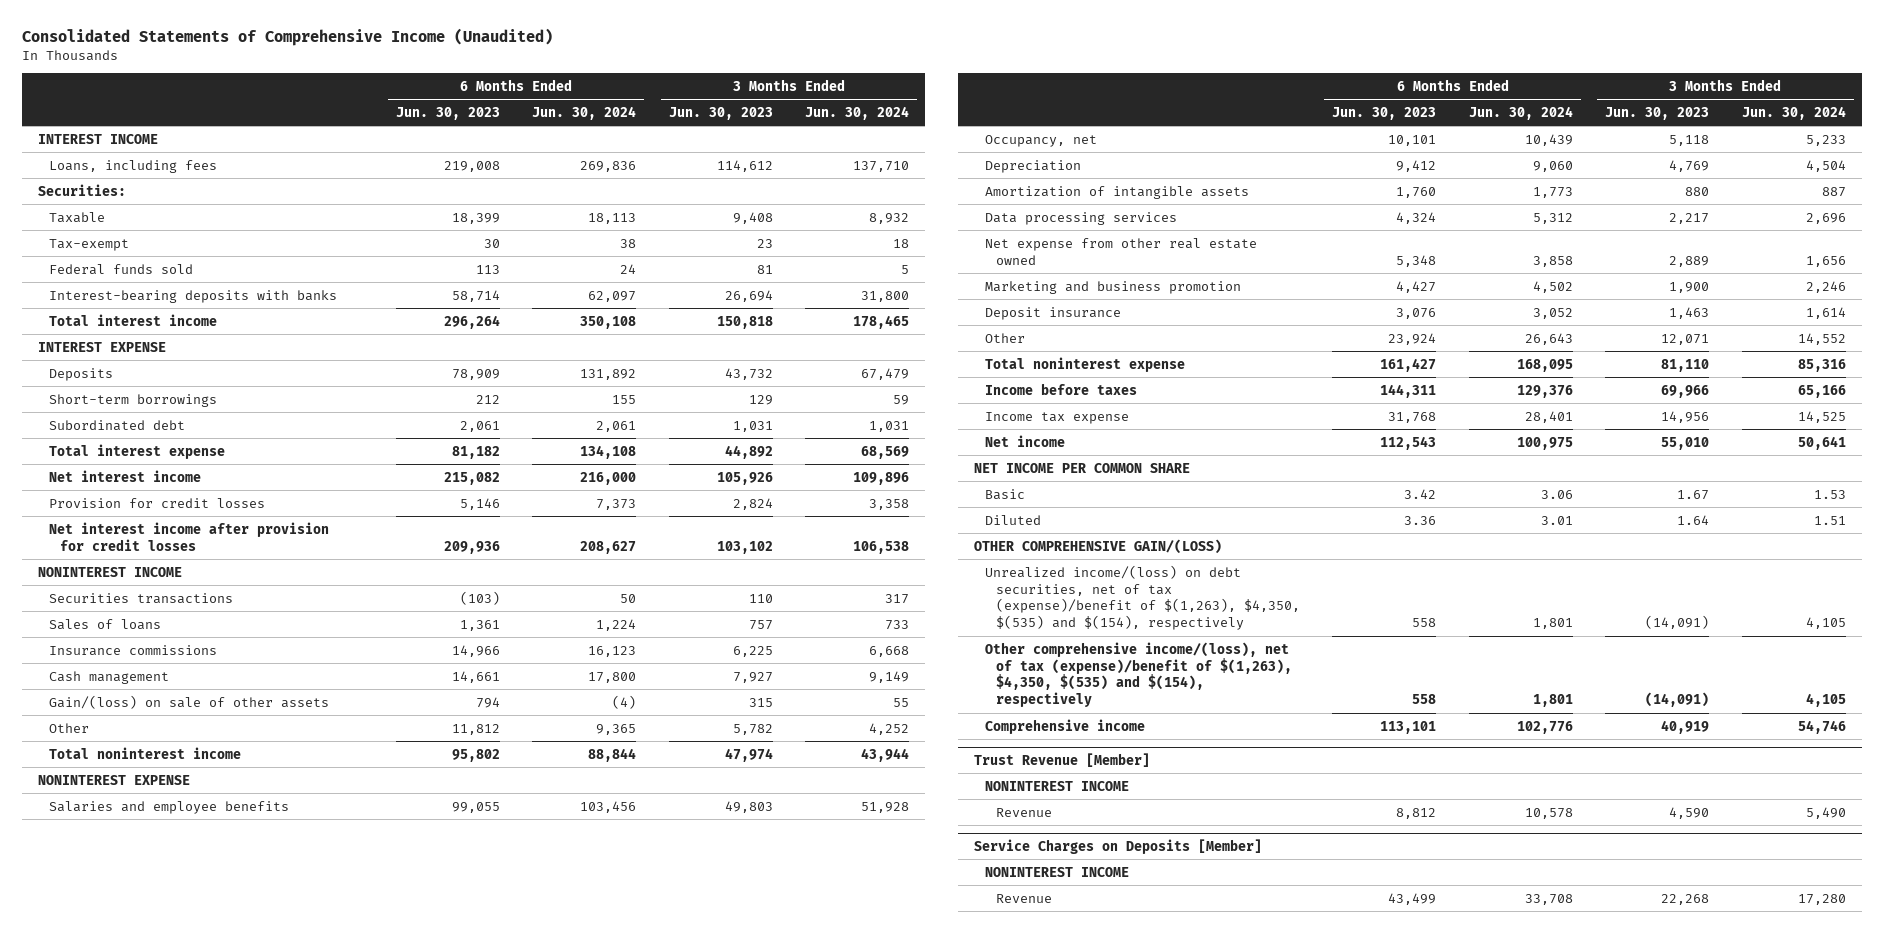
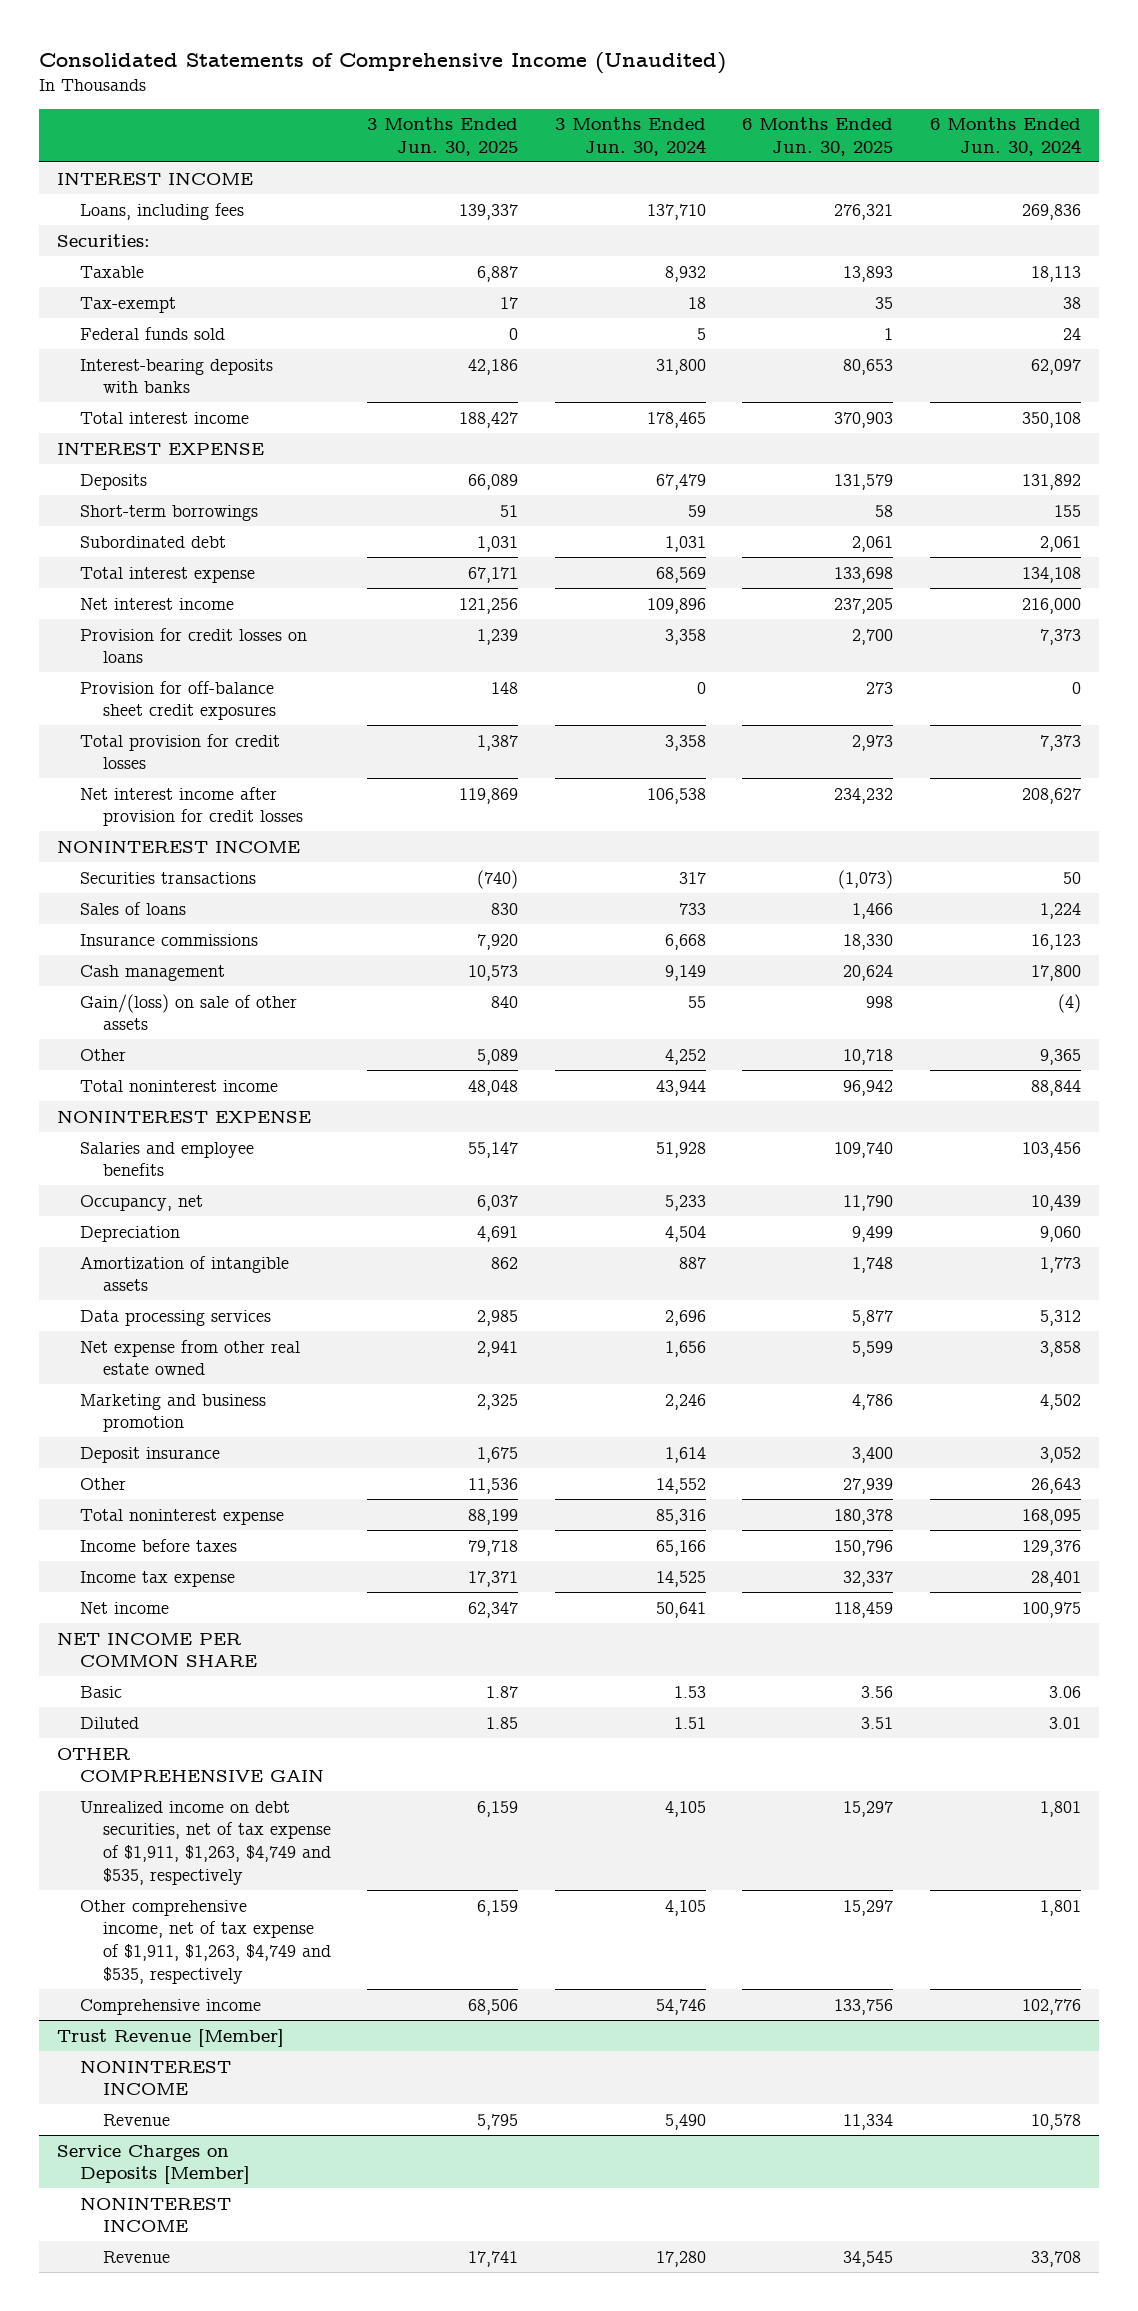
[395,106,500,120] Jun. 30, 2023 -> none
[668,106,773,120] Jun. 30, 2023 -> none
none -> [367,117,519,156] 3 Months Ended Jun. 30, 2025
none -> [742,117,894,156] 6 Months Ended Jun. 30, 2025
[48,497,265,508] Provision for credit losses -> [79,627,307,664] Provision for credit losses on loans
none -> [79,680,276,721] Provision for off-balance sheet credit exposures
none -> [79,733,280,770] Total provision for credit losses
[974,538,1223,554] OTHER COMPREHENSIVE GAIN/(LOSS) -> [57,1747,324,1783] OTHER COMPREHENSIVE GAIN
[985,564,1300,631] Unrealized income/(loss) on debt securities, net of tax (expense)/benefit of $(1,263), $4,350, $(535) and $(154), respectively -> [79,1800,331,1885] Unrealized income on debt securities, net of tax expense of $1,911, $1,263, $4,749 and $535, respectively
[985,641,1292,708] Other comprehensive income/(loss), net of tax (expense)/benefit of $(1,263), $4,350, $(535) and $(154), respectively -> [79,1899,331,1984] Other comprehensive income, net of tax expense of $1,911, $1,263, $4,749 and $535, respectively

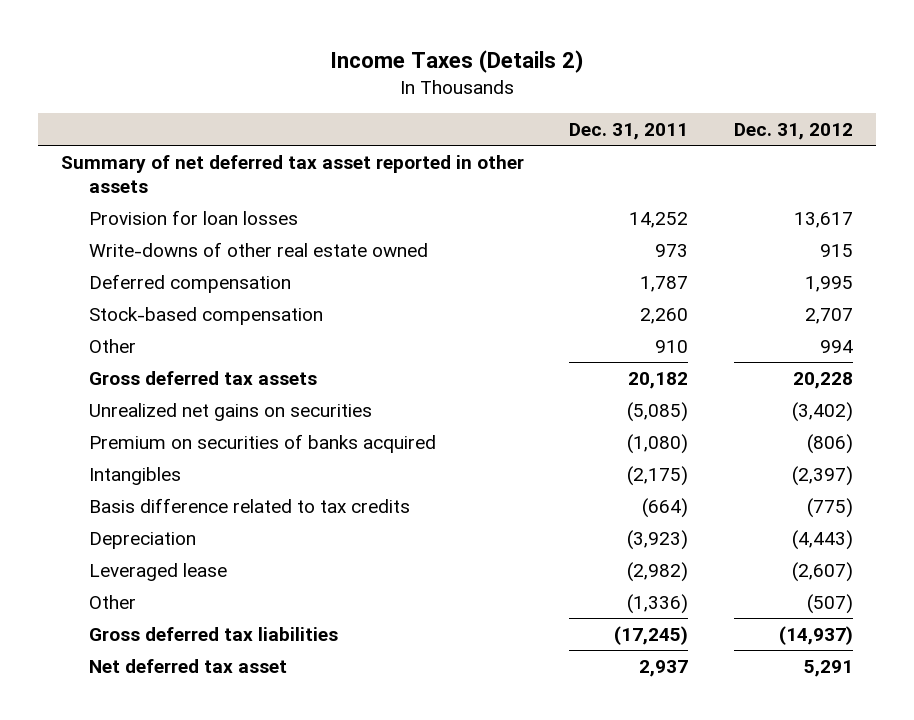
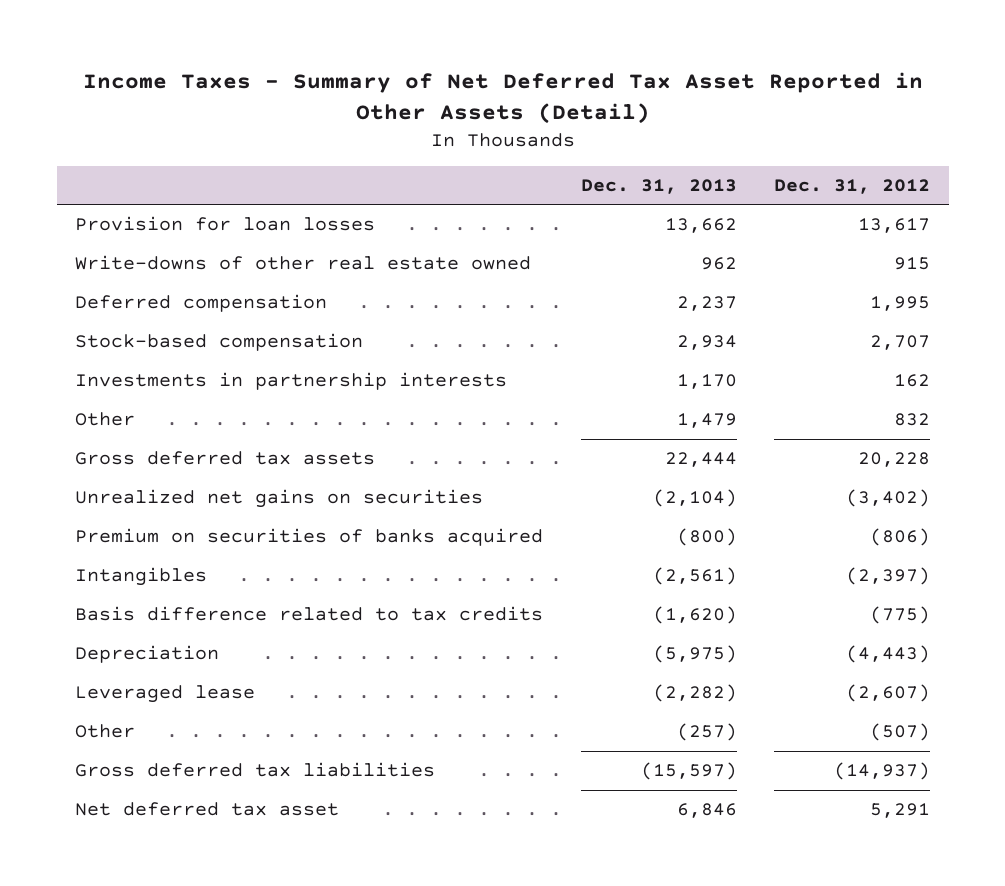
[329,50,584,74] Income Taxes (Details 2) -> [82,71,923,124] Income Taxes - Summary of Net Deferred Tax Asset Reported in Other Assets (Detail)
[569,122,689,140] Dec. 31, 2011 -> none
none -> [580,178,737,194] Dec. 31, 2013
[61,154,525,193] Summary of net deferred tax asset reported in other assets -> none
none -> [75,372,508,391] Investments in partnership interests
[819,339,853,353] 994 -> [893,413,930,427] 832

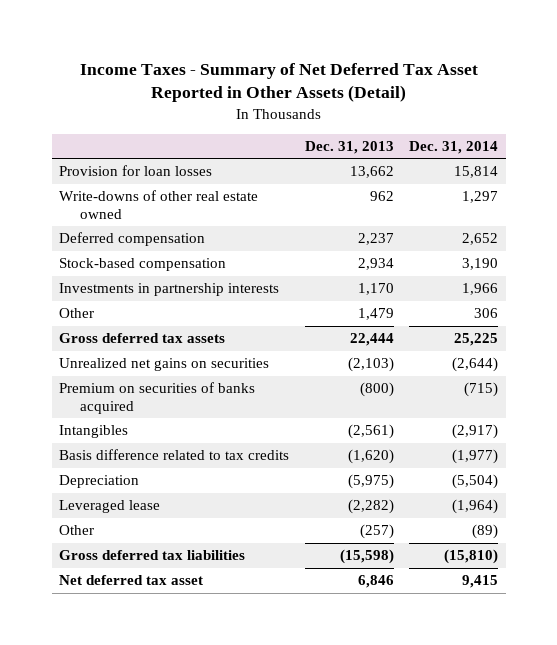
[773,178,930,194] Dec. 31, 2012 -> none
none -> [409,141,499,155] Dec. 31, 2014
[652,489,737,508] (2,104) -> [347,357,394,373] (2,103)
[640,762,737,781] (15,597) -> [339,549,394,565] (15,598)

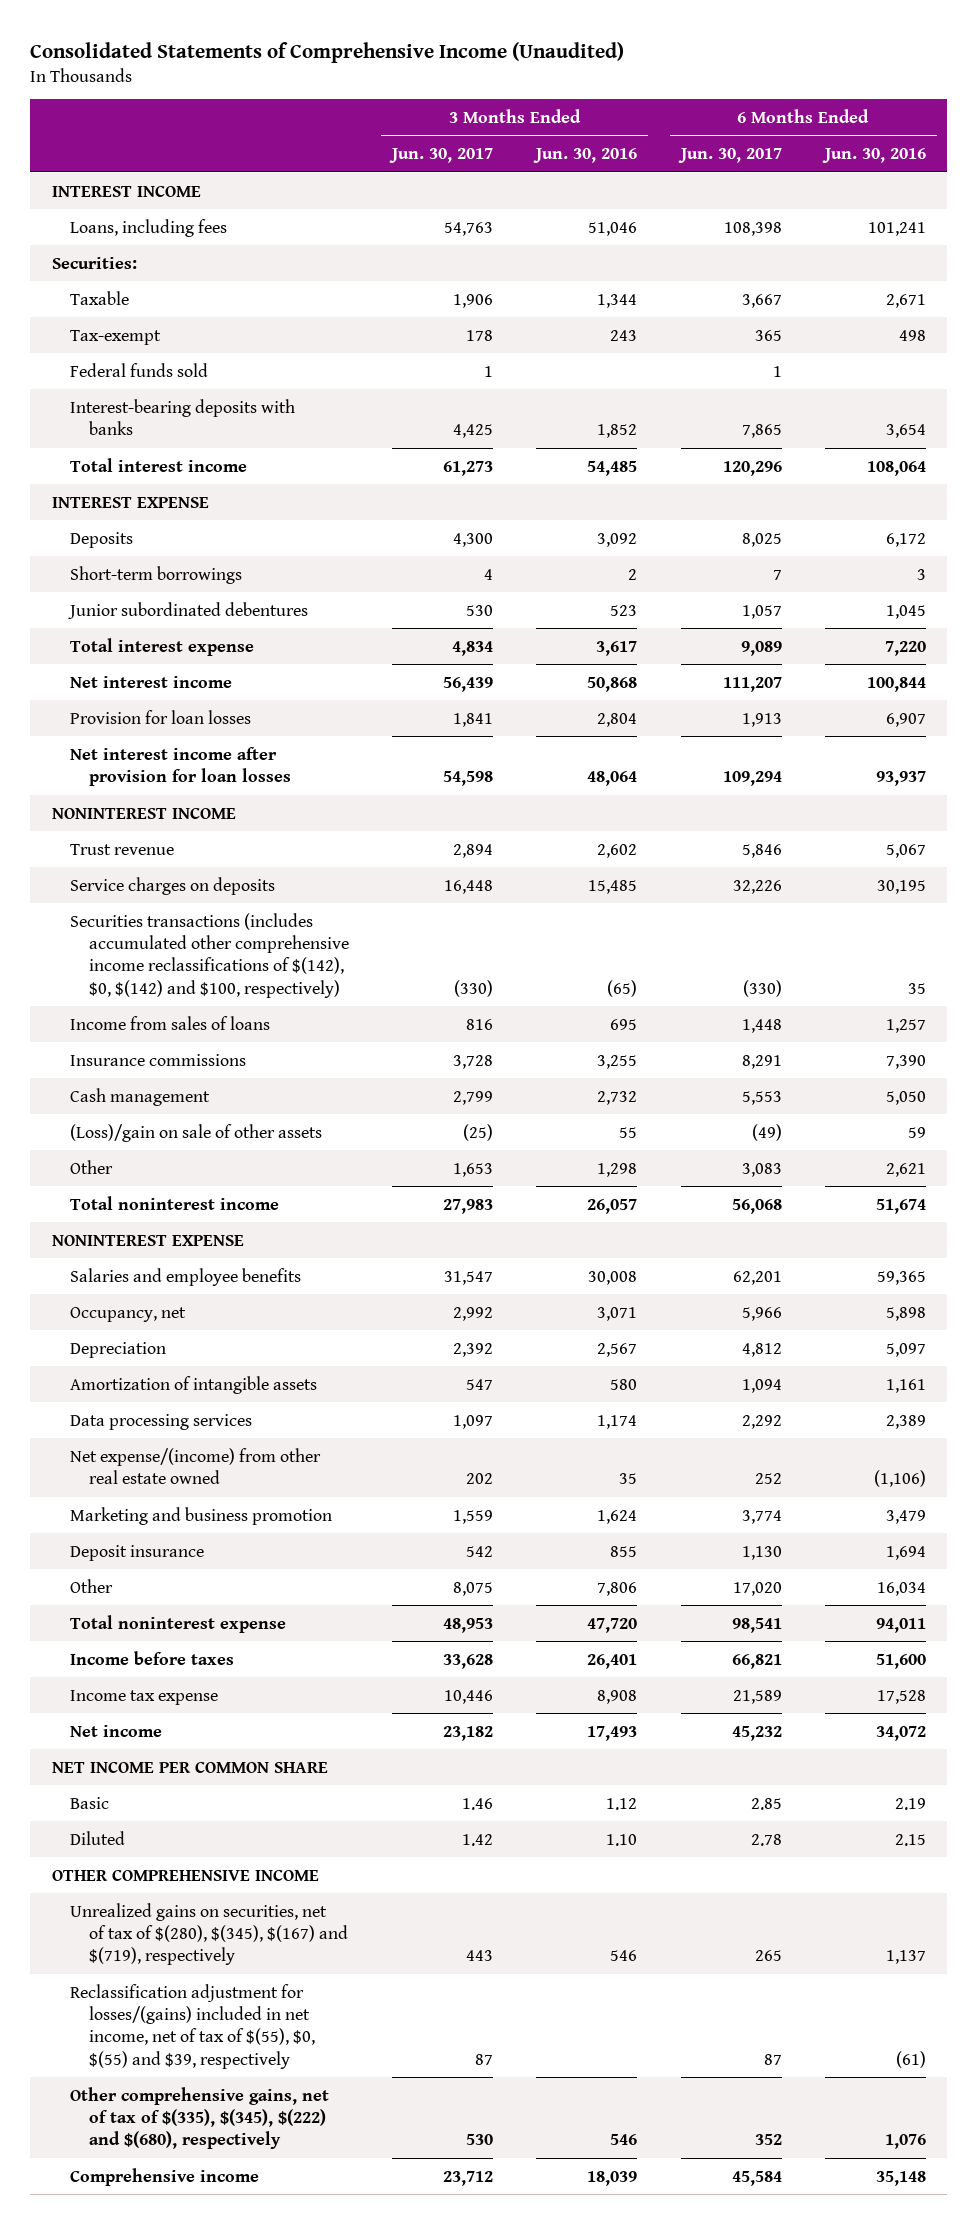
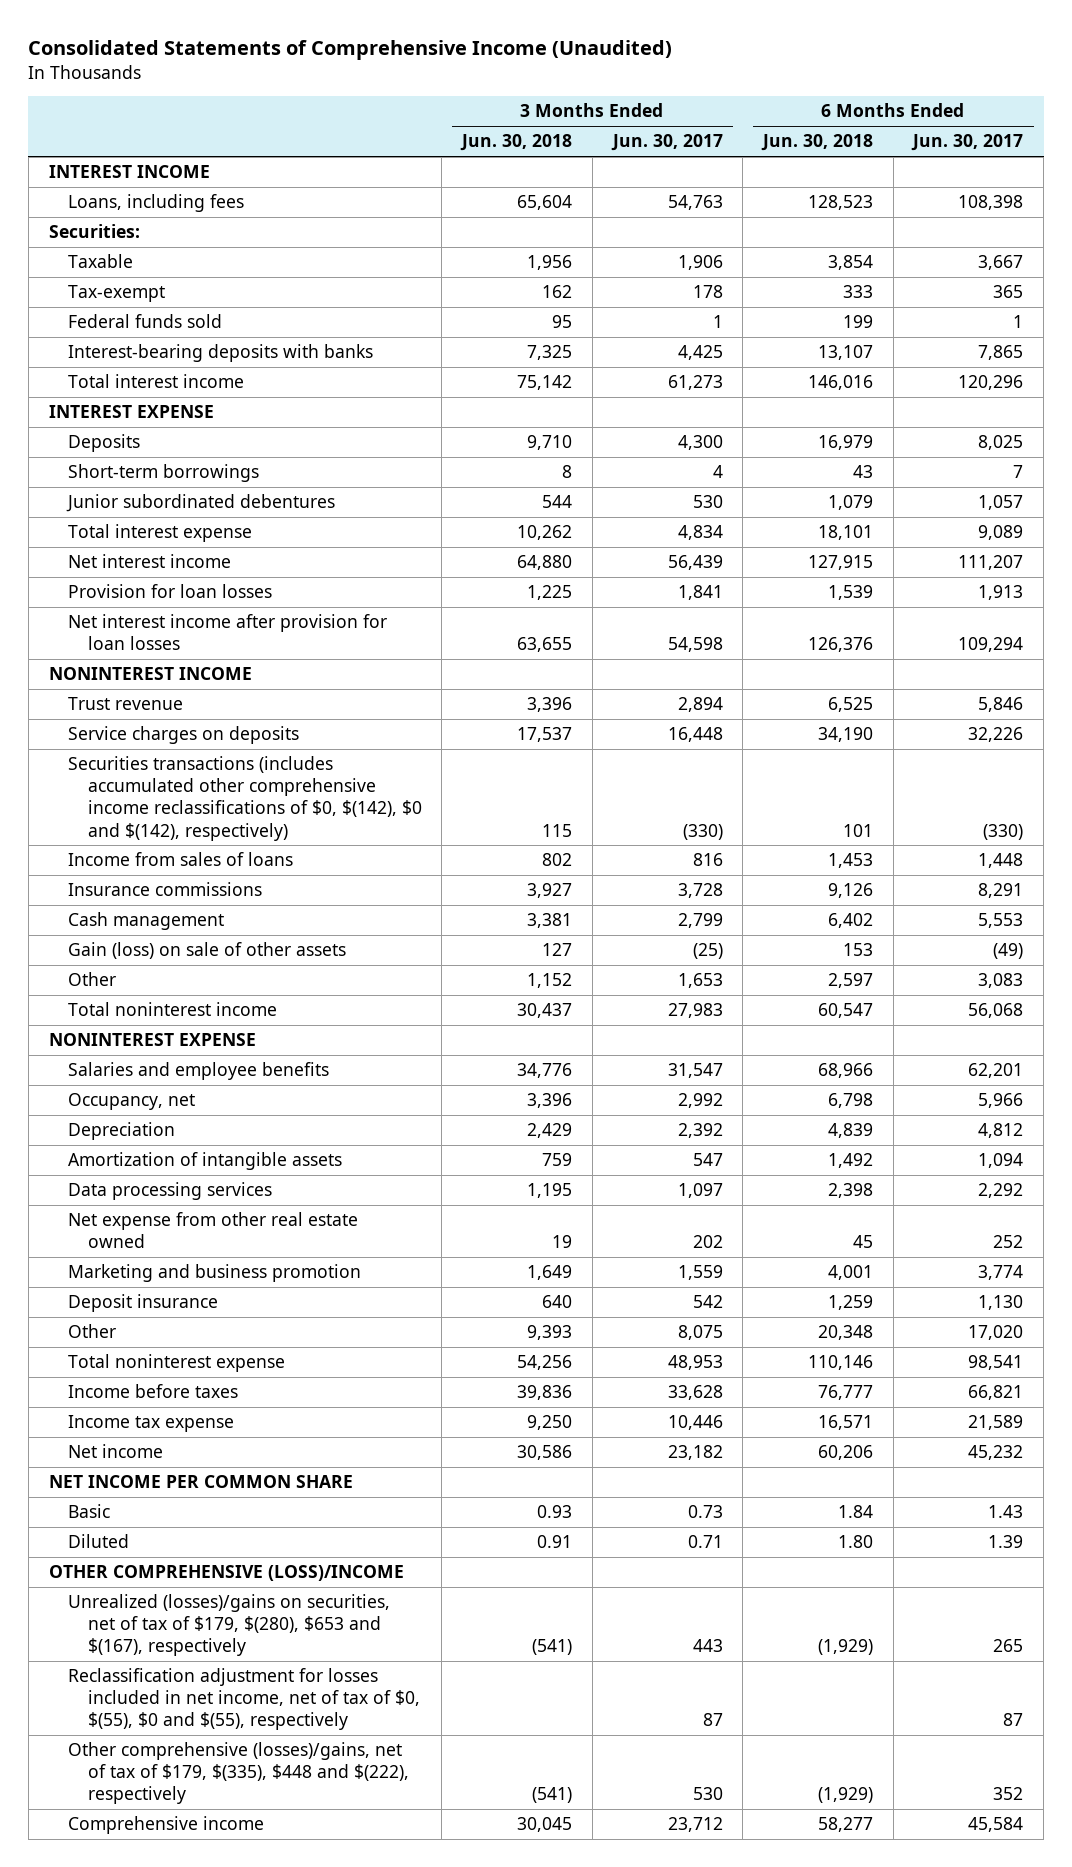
[533,147,638,163] Jun. 30, 2016 -> none
[821,147,926,163] Jun. 30, 2016 -> none
none -> [460,134,573,152] Jun. 30, 2018
none -> [761,134,874,152] Jun. 30, 2018
[70,912,349,998] Securities transactions (includes accumulated other comprehensive income reclassifications of $(142), $0, $(142) and $100, respectively) -> [68,756,422,841] Securities transactions (includes accumulated other comprehensive income reclassifications of $0, $(142), $0 and $(142), respectively)
[70,1123,323,1142] (Loss)/gain on sale of other assets -> [68,942,347,960] Gain (loss) on sale of other assets
[70,1447,322,1484] Net expense/(income) from other real estate owned -> [68,1212,359,1249] Net expense from other real estate owned
[462,1797,494,1810] 1.46 -> [687,1505,723,1519] 0.73
[750,1797,782,1810] 2.85 -> [988,1505,1024,1519] 1.43
[462,1833,494,1846] 1.42 -> [687,1535,723,1549] 0.71
[750,1833,782,1846] 2.78 -> [988,1535,1024,1549] 1.39
[52,1869,320,1881] OTHER COMPREHENSIVE INCOME -> [48,1565,404,1582] OTHER COMPREHENSIVE (LOSS)/INCOME
[70,1902,348,1966] Unrealized gains on securities, net of tax of $(280), $(345), $(167) and $(719), respectively -> [68,1594,391,1657] Unrealized (losses)/gains on securities, net of tax of $179, $(280), $653 and $(167), respectively
[70,1983,315,2069] Reclassification adjustment for losses/(gains) included in net income, net of tax of $(55), $0, $(55) and $39, respectively -> [68,1668,420,1731] Reclassification adjustment for losses included in net income, net of tax of $0, $(55), $0 and $(55), respectively
[70,2086,330,2150] Other comprehensive gains, net of tax of $(335), $(345), $(222) and $(680), respectively -> [68,1742,409,1805] Other comprehensive (losses)/gains, net of tax of $179, $(335), $448 and $(222), respectively

